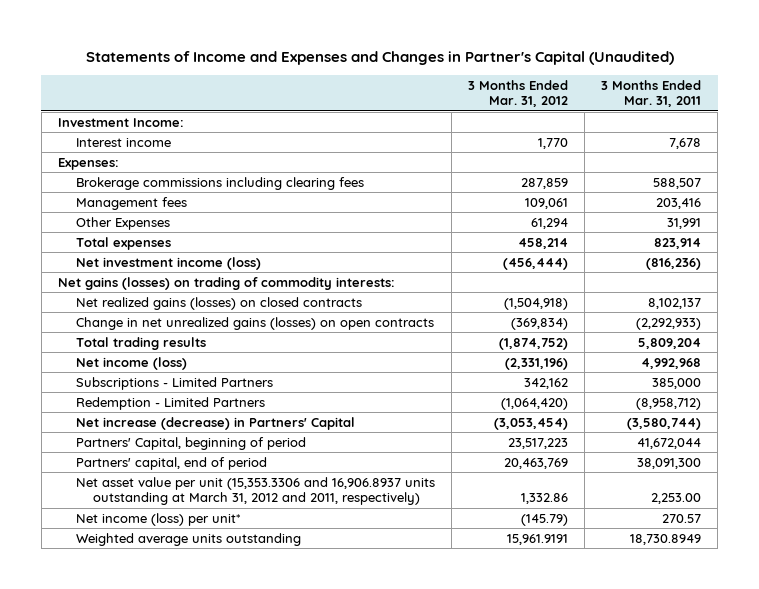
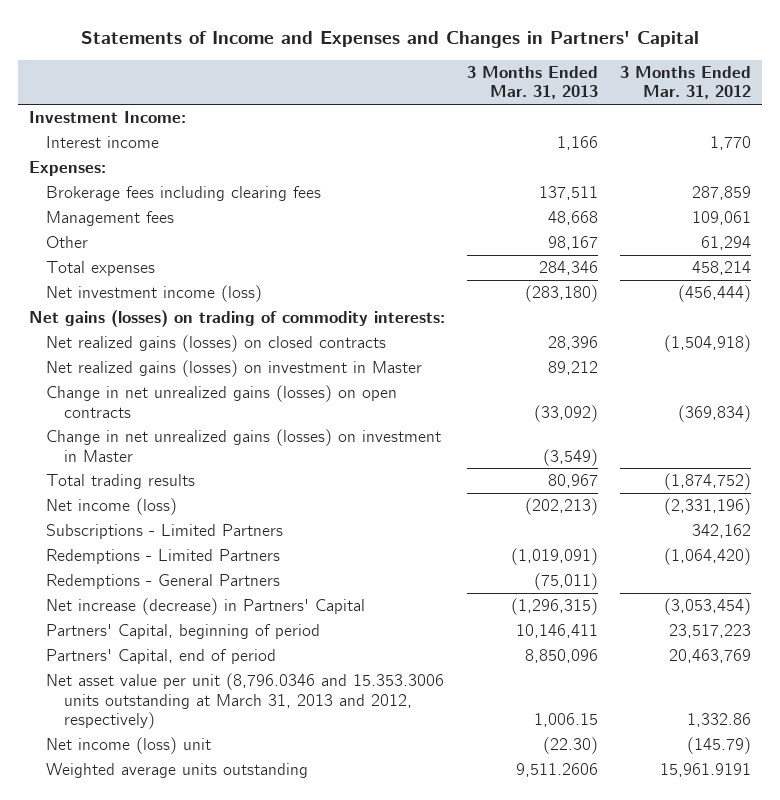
[85,50,674,65] Statements of Income and Expenses and Changes in Partner's Capital (Unaudited) -> [80,30,699,48] Statements of Income and Expenses and Changes in Partners' Capital
[601,79,702,108] 3 Months Ended Mar. 31, 2011 -> none
none -> [466,66,598,100] 3 Months Ended Mar. 31, 2013
[75,176,364,190] Brokerage commissions including clearing fees -> [46,186,322,202] Brokerage fees including clearing fees
[75,216,170,230] Other Expenses -> [46,236,89,249] Other
none -> [46,360,423,378] Net realized gains (losses) on investment in Master
none -> [46,429,442,462] Change in net unrealized gains (losses) on investment in Master
[75,396,265,410] Redemption - Limited Partners -> [46,549,281,565] Redemptions - Limited Partners
none -> [46,574,281,590] Redemptions - General Partners
[75,456,267,470] Partners' capital, end of period -> [46,649,277,665] Partners' Capital, end of period
[75,476,435,506] Net asset value per unit (15,353.3306 and 16,906.8937 units outstanding at March 31, 2012 and 2011, respectively) -> [46,673,445,730] Net asset value per unit (8,796.0346 and 15.353.3006 units outstanding at March 31, 2013 and 2012, respectively)
[75,512,241,526] Net income (loss) per unit* -> [46,737,212,755] Net income (loss) unit

